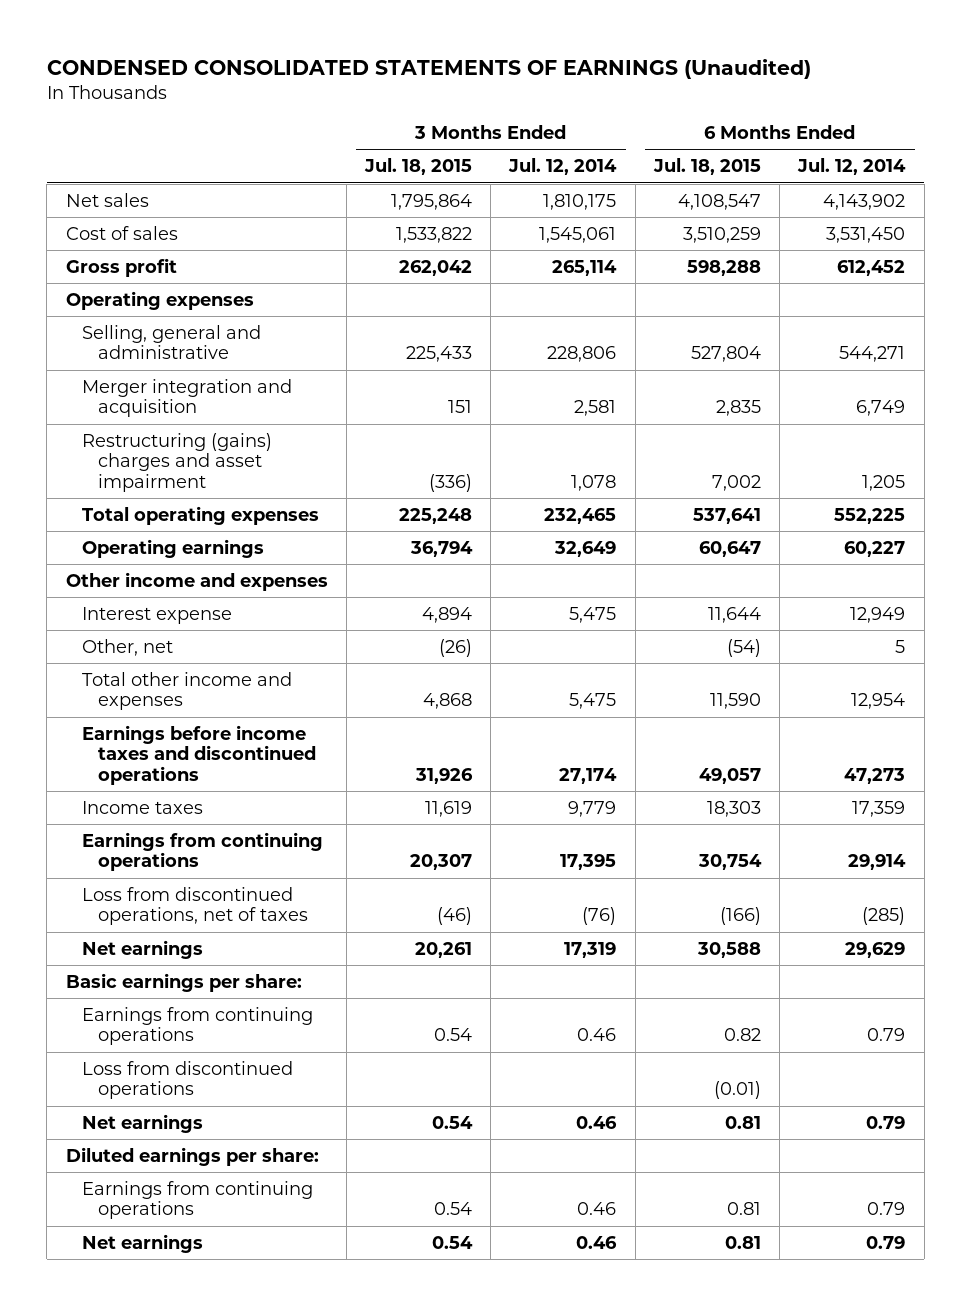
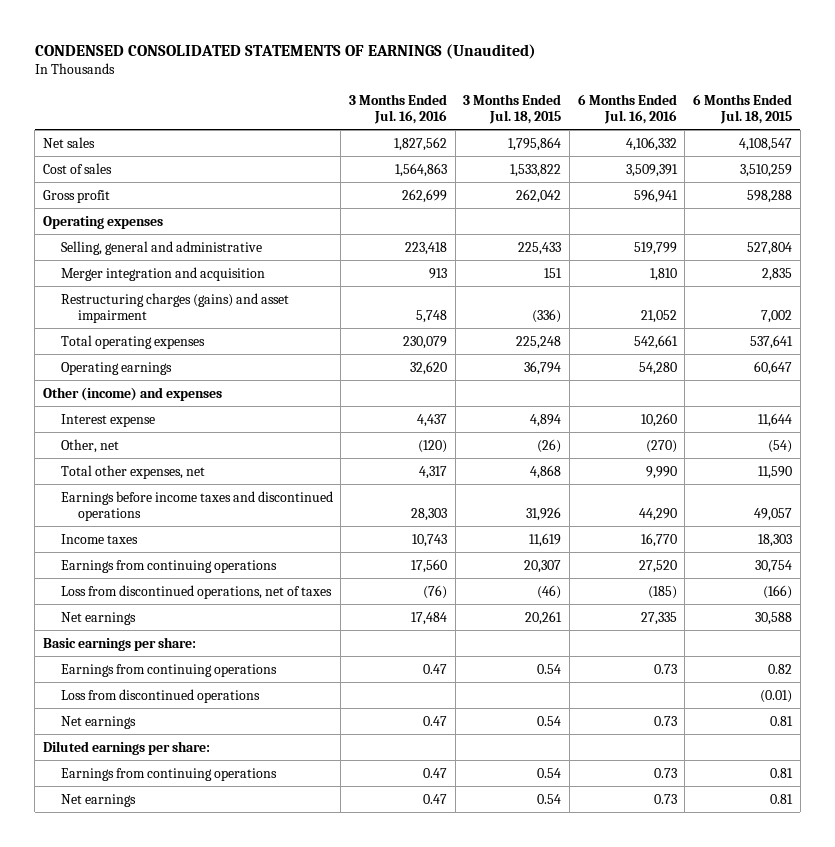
[508,158,618,176] Jul. 12, 2014 -> none
[797,158,907,176] Jul. 12, 2014 -> none
none -> [348,93,447,124] 3 Months Ended Jul. 16, 2016
none -> [577,93,677,124] 6 Months Ended Jul. 16, 2016
[81,432,272,493] Restructuring (gains) charges and asset impairment -> [60,292,289,323] Restructuring charges (gains) and asset impairment
[65,571,328,591] Other income and expenses -> [43,386,223,401] Other (income) and expenses
[81,671,292,711] Total other income and expenses -> [60,464,205,479] Total other expenses, net

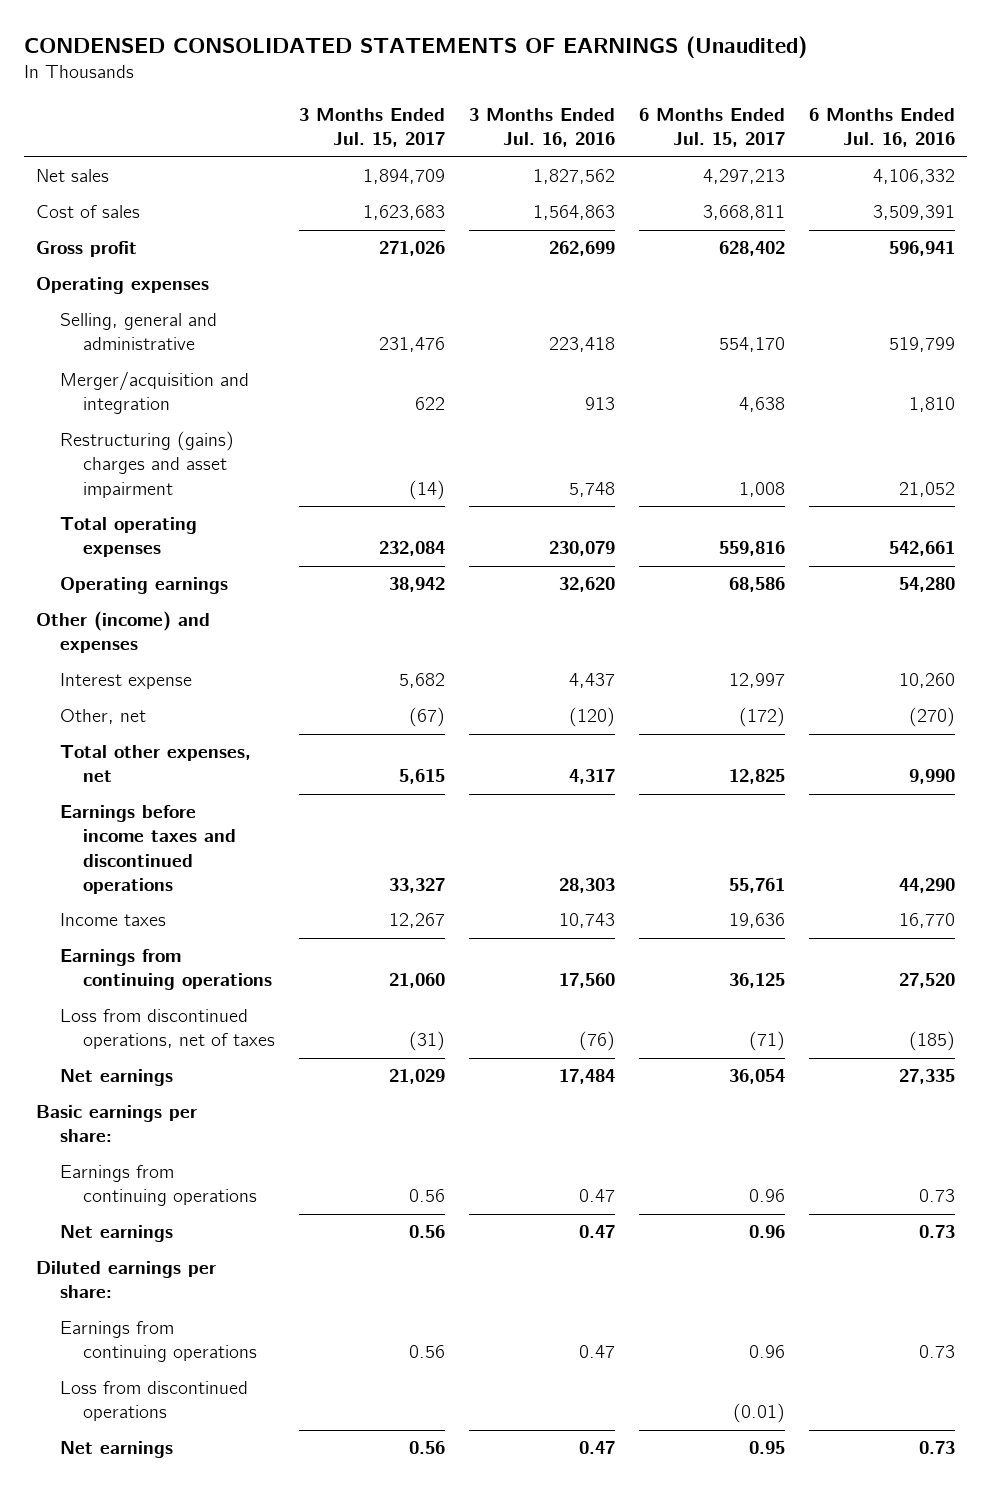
[463,93,562,124] 3 Months Ended Jul. 18, 2015 -> none
[693,93,793,124] 6 Months Ended Jul. 18, 2015 -> none
none -> [299,107,446,147] 3 Months Ended Jul. 15, 2017
none -> [639,107,786,147] 6 Months Ended Jul. 15, 2017
[60,266,265,281] Merger integration and acquisition -> [59,371,249,415] Merger/acquisition and integration
[60,292,289,323] Restructuring charges (gains) and asset impairment -> [59,431,234,498] Restructuring (gains) charges and asset impairment
[60,688,260,703] Loss from discontinued operations -> [59,1381,248,1422] Loss from discontinued operations

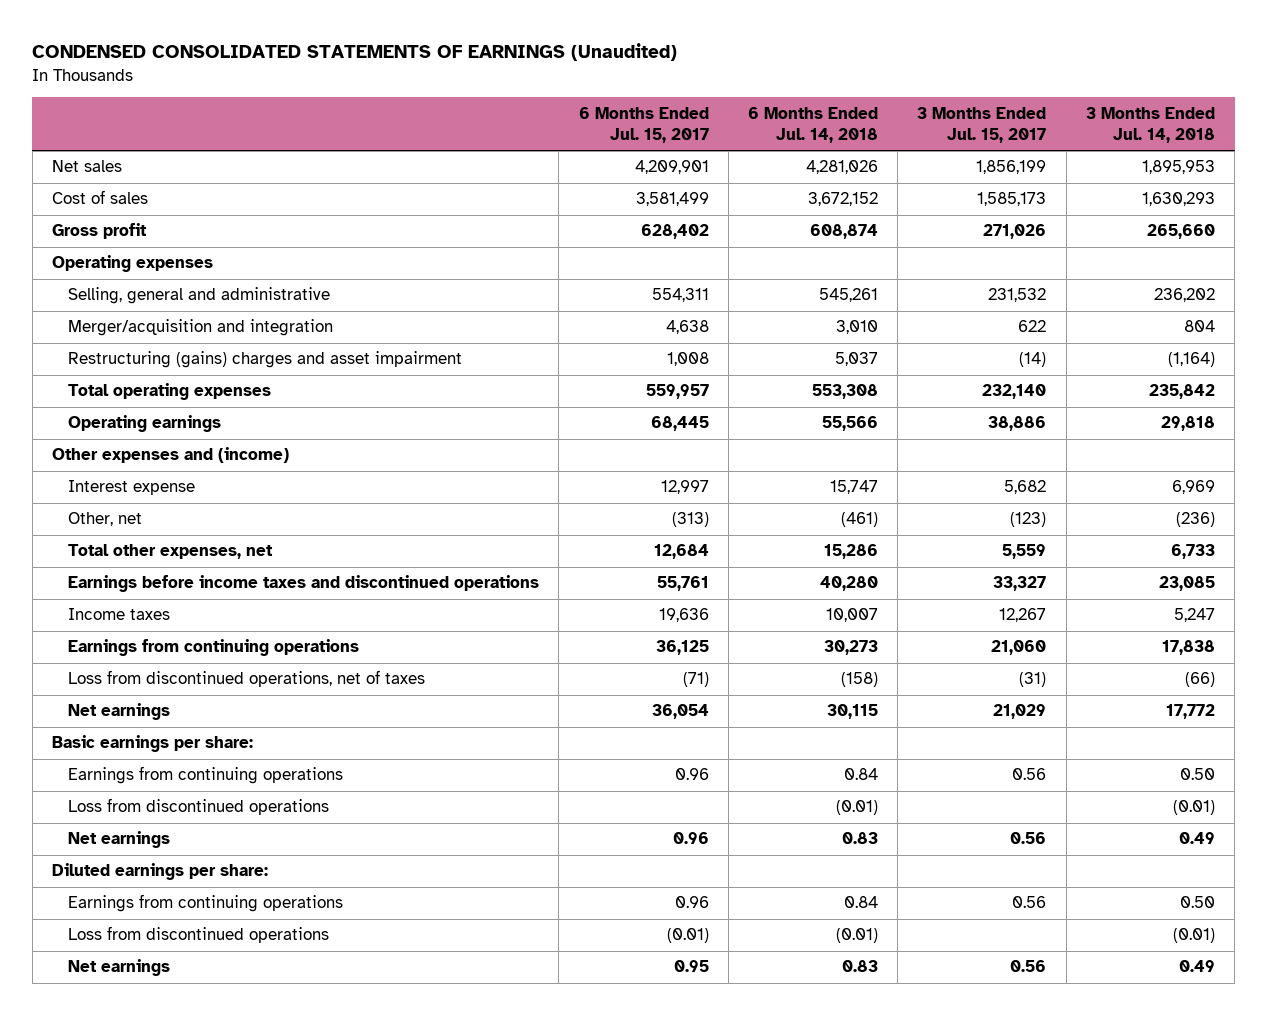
[469,107,616,147] 3 Months Ended Jul. 16, 2016 -> none
[809,107,956,147] 6 Months Ended Jul. 16, 2016 -> none
none -> [748,106,879,143] 6 Months Ended Jul. 14, 2018
none -> [1085,106,1215,143] 3 Months Ended Jul. 14, 2018
[363,169,446,185] 1,894,709 -> [976,160,1047,175] 1,856,199
[703,169,786,185] 4,297,213 -> [634,160,709,175] 4,209,901
[363,205,446,221] 1,623,683 -> [977,192,1047,207] 1,585,173
[703,205,786,221] 3,668,811 -> [635,192,709,207] 3,581,499
[379,337,446,353] 231,476 -> [988,288,1047,303] 231,532
[719,337,786,353] 554,170 -> [651,288,709,303] 554,311
[379,541,446,557] 232,084 -> [982,384,1047,400] 232,140
[719,541,786,557] 559,816 -> [645,384,709,400] 559,957
[389,577,446,593] 38,942 -> [988,416,1047,432] 38,886
[729,577,786,593] 68,586 -> [650,416,709,432] 68,445
[36,611,211,654] Other (income) and expenses -> [51,447,289,464] Other expenses and (income)
[409,707,446,728] (67) -> [1010,512,1047,528] (123)
[739,707,786,728] (172) -> [671,512,709,528] (313)
[399,769,446,785] 5,615 -> [1002,544,1047,560] 5,559
[729,769,786,785] 12,825 -> [653,544,709,560] 12,684
none -> [68,798,330,816] Loss from discontinued operations

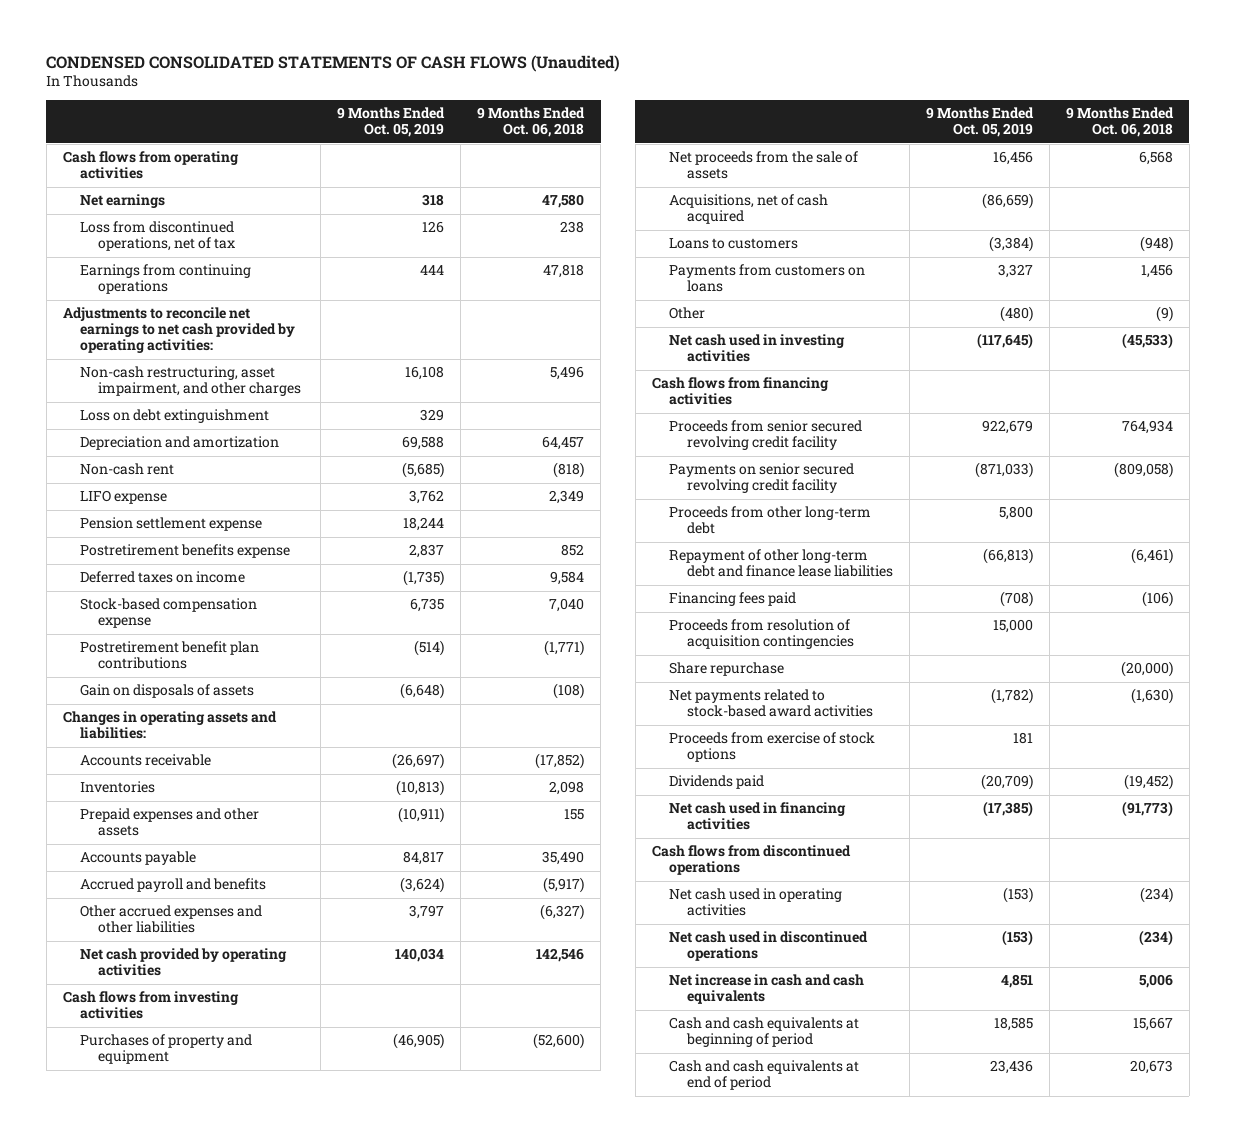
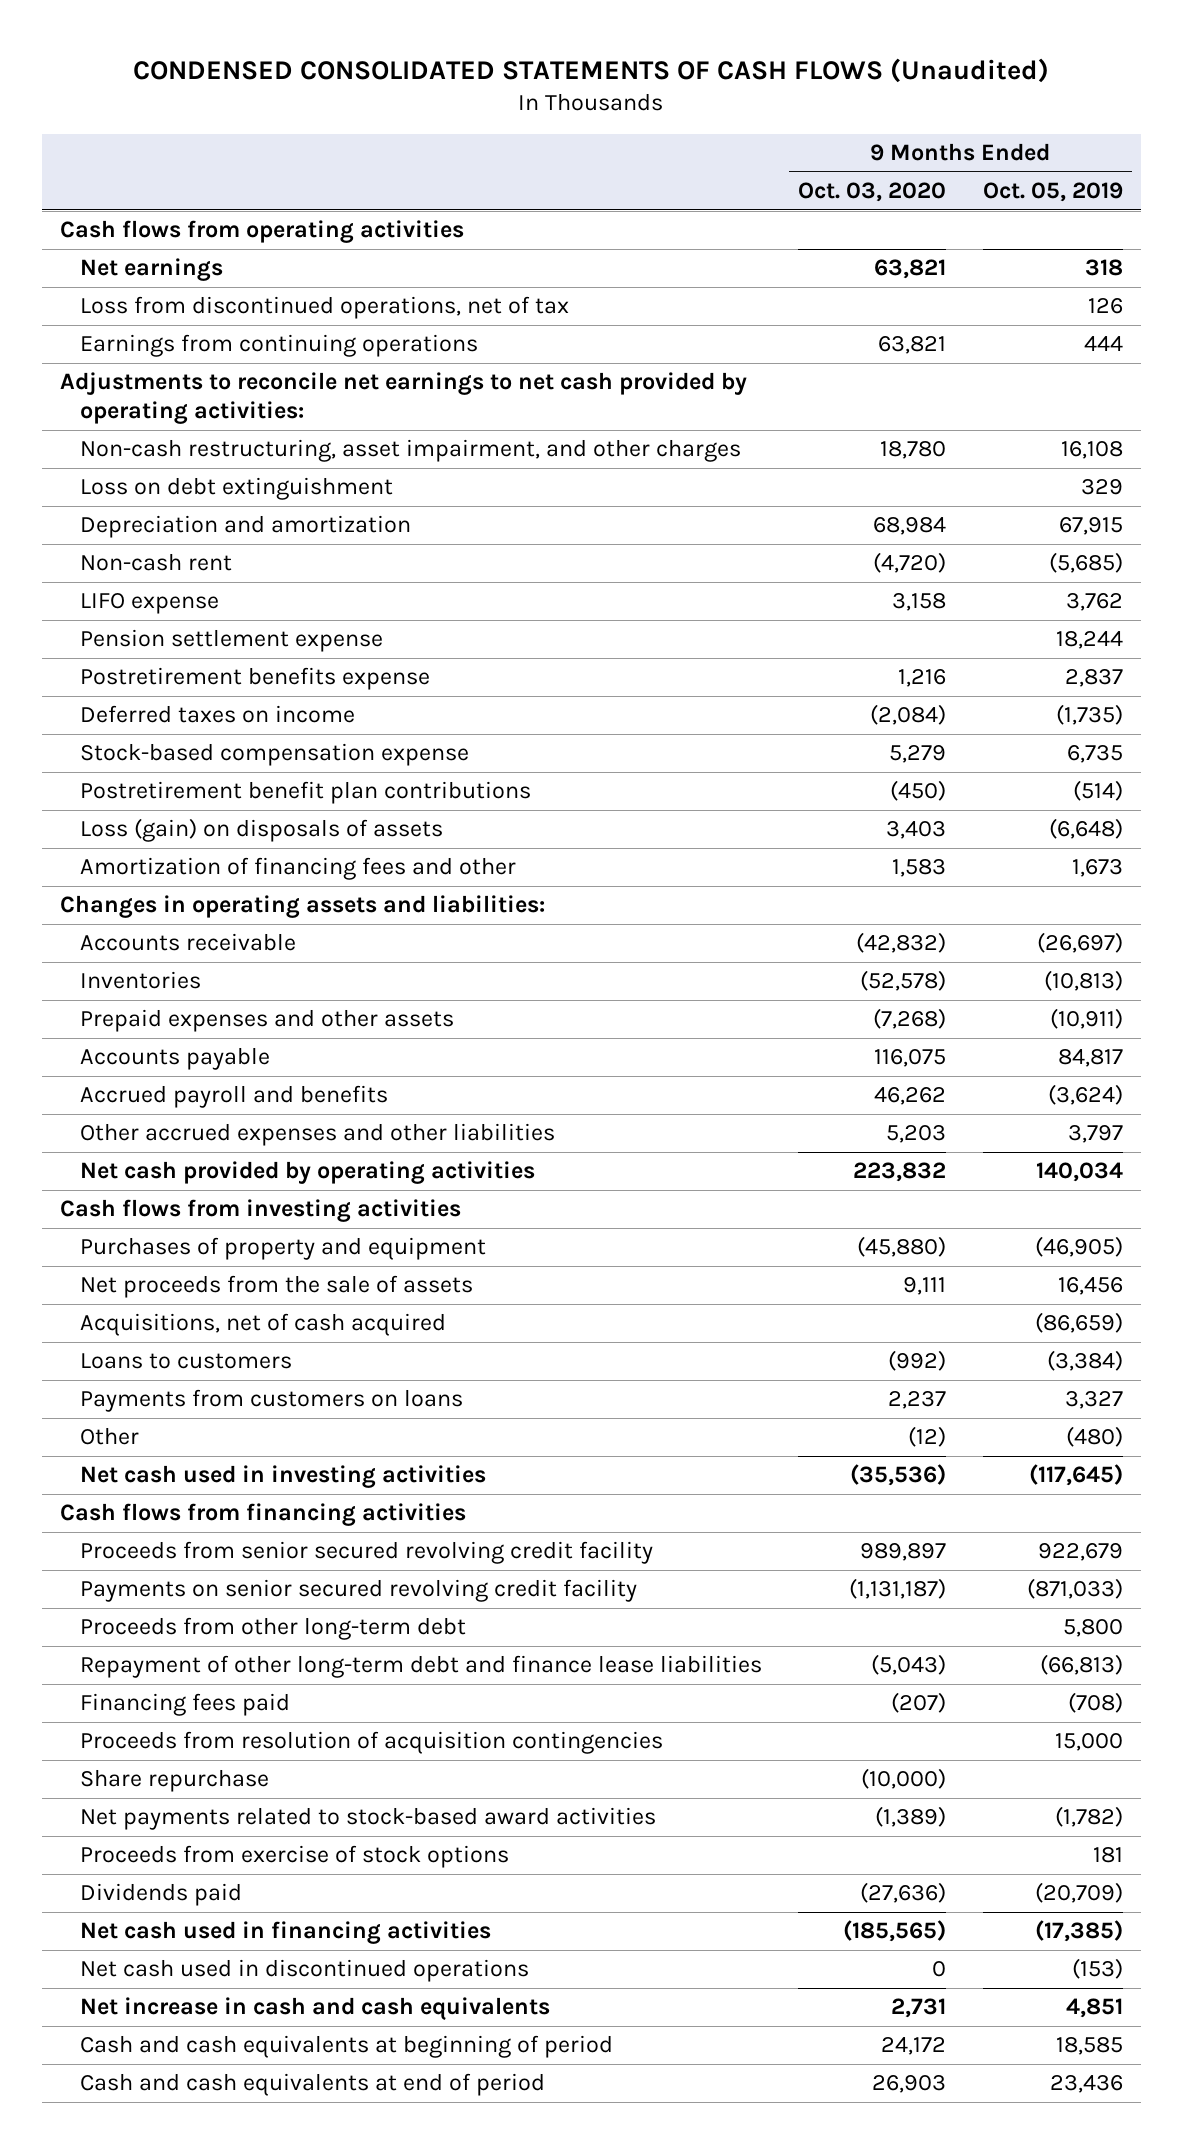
[477,107,586,138] 9 Months Ended Oct. 06, 2018 -> none
none -> [798,182,947,203] Oct. 03, 2020
[402,436,445,451] 69,588 -> [1058,517,1123,536] 67,915
[80,684,255,699] Gain on disposals of assets -> [79,818,443,843] Loss (gain) on disposals of assets
none -> [79,857,516,881] Amortization of financing fees and other
[651,845,851,876] Cash flows from discontinued operations -> none
[669,888,843,917] Net cash used in operating activities -> none

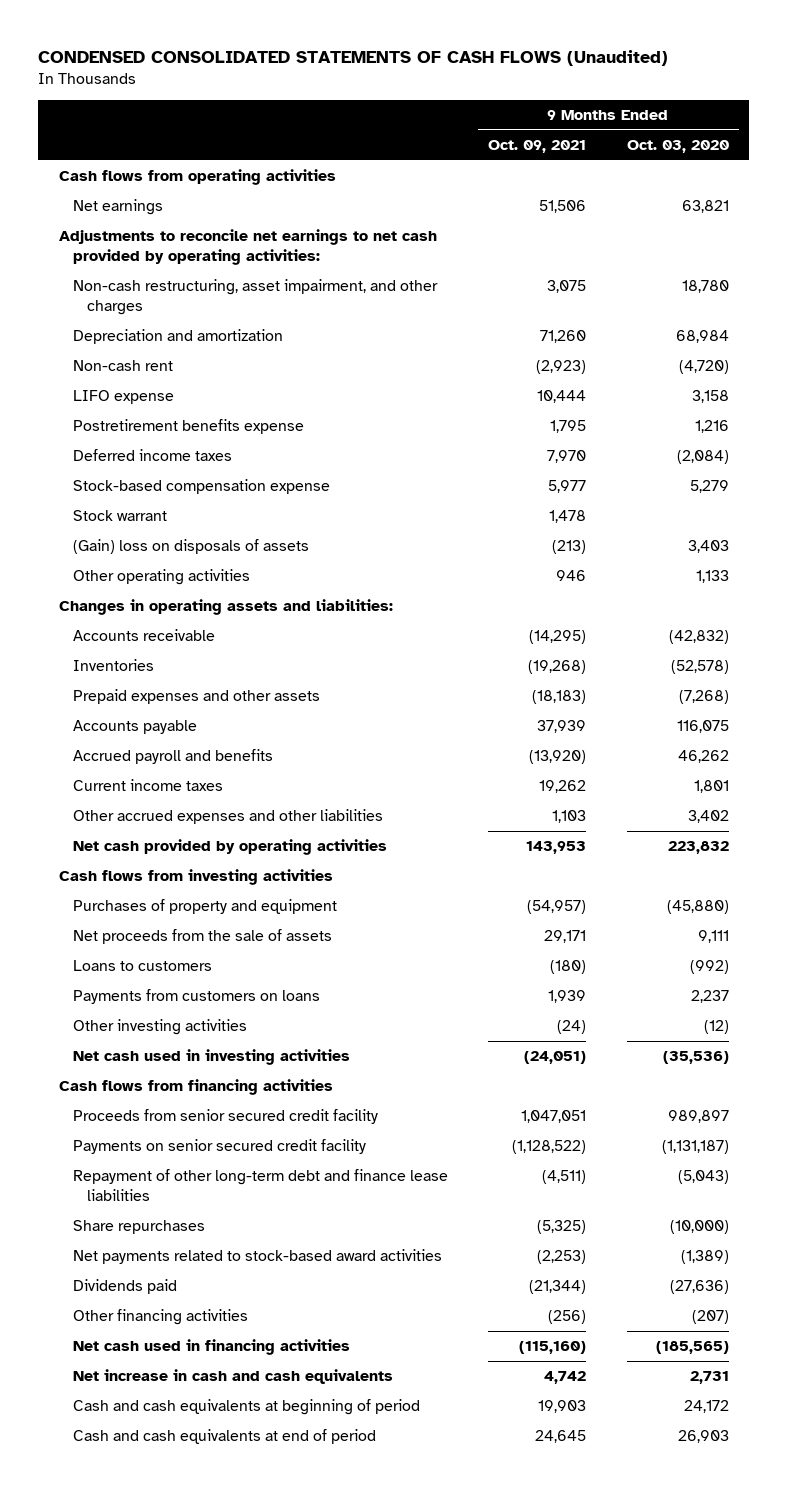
[982,182,1123,203] Oct. 05, 2019 -> none
none -> [488,139,587,153] Oct. 09, 2021
[79,296,569,320] Loss from discontinued operations, net of tax -> none
[79,334,478,358] Earnings from continuing operations -> none
[79,477,393,501] Loss on debt extinguishment -> none
[79,629,383,653] Pension settlement expense -> none
[79,705,355,724] Deferred taxes on income -> [72,449,232,462] Deferred income taxes
[79,781,531,805] Postretirement benefit plan contributions -> none
[79,857,516,881] Amortization of financing fees and other -> none
none -> [72,510,167,522] Stock warrant
[79,818,443,843] Loss (gain) on disposals of assets -> [72,539,309,555] (Gain) loss on disposals of assets
none -> [72,569,250,586] Other operating activities
none -> [72,779,223,792] Current income taxes
[886,1125,947,1144] 5,203 -> [687,810,729,824] 3,402
[79,1313,446,1337] Acquisitions, net of cash acquired -> none
[79,1427,139,1446] Other -> [72,1019,247,1036] Other investing activities
[79,1617,466,1641] Proceeds from other long-term debt -> none
[79,1541,653,1565] Proceeds from senior secured revolving credit facility -> [72,1109,378,1125] Proceeds from senior secured credit facility
[79,1579,637,1603] Payments on senior secured revolving credit facility -> [72,1139,366,1155] Payments on senior secured credit facility
[79,1693,290,1717] Financing fees paid -> none
[79,1731,663,1755] Proceeds from resolution of acquisition contingencies -> none
[79,1769,269,1793] Share repurchase -> [72,1220,205,1235] Share repurchases
[79,1845,509,1869] Proceeds from exercise of stock options -> none
none -> [72,1309,248,1326] Other financing activities
[79,1959,529,1983] Net cash used in discontinued operations -> none

